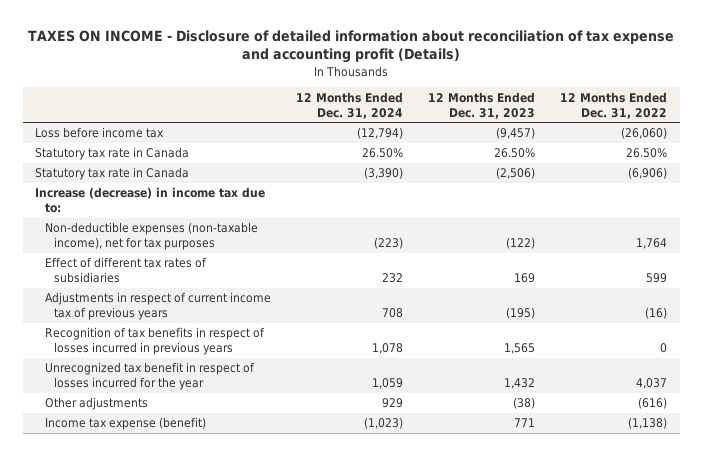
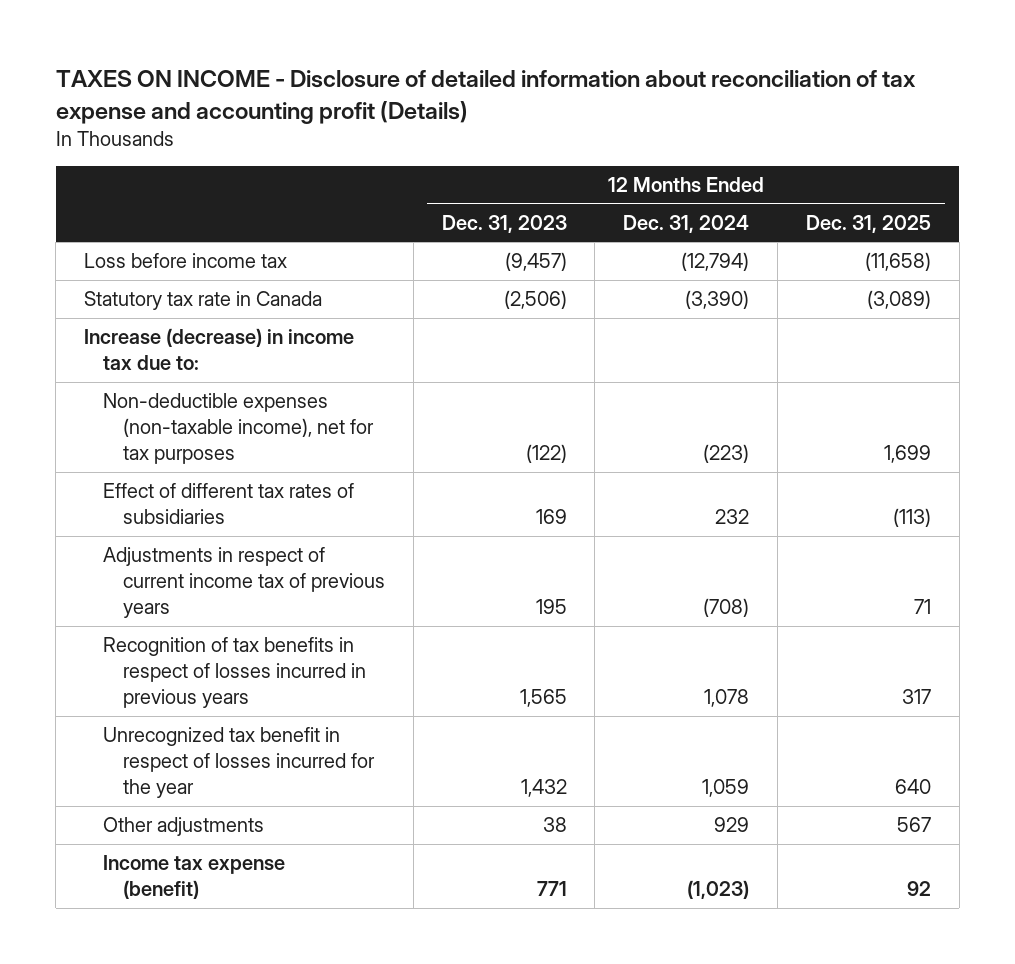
[559,91,667,119] 12 Months Ended Dec. 31, 2022 -> none
none -> [805,214,931,233] Dec. 31, 2025
[35,147,190,161] Statutory tax rate in Canada -> none
[381,308,403,319] 708 -> [703,598,750,618] (708)
[505,307,535,320] (195) -> [535,599,567,615] 195
[512,397,535,410] (38) -> [542,817,567,833] 38

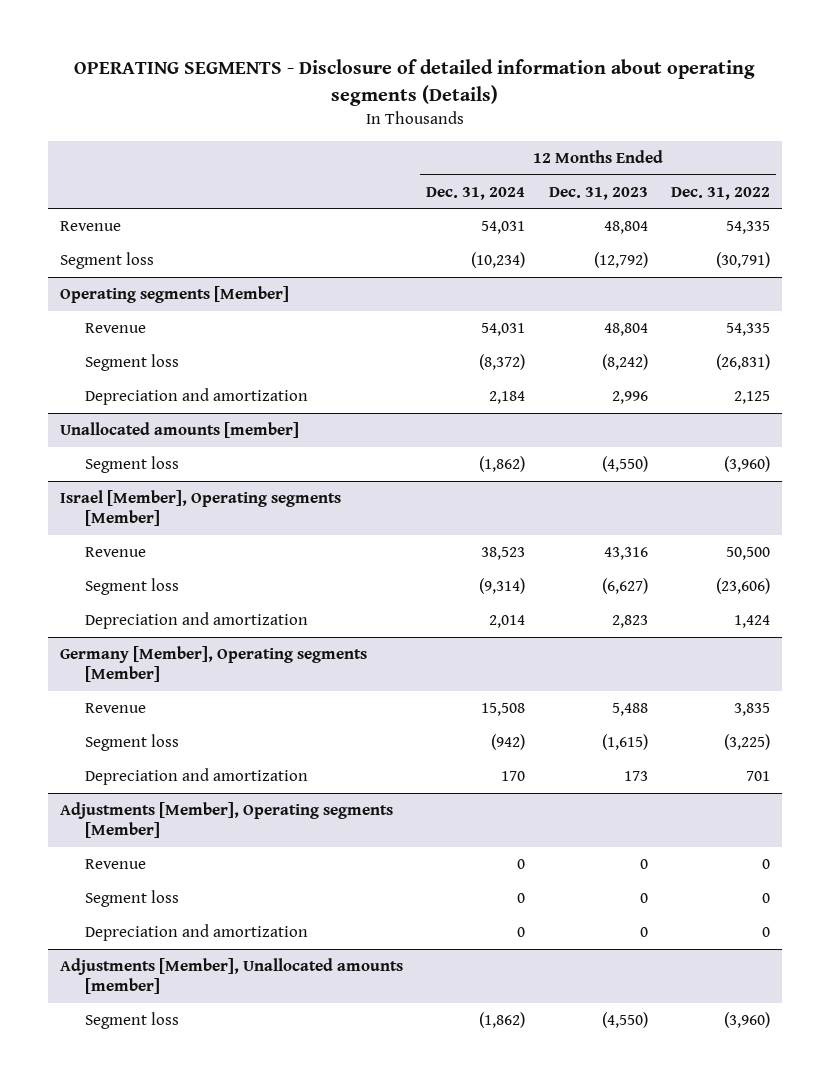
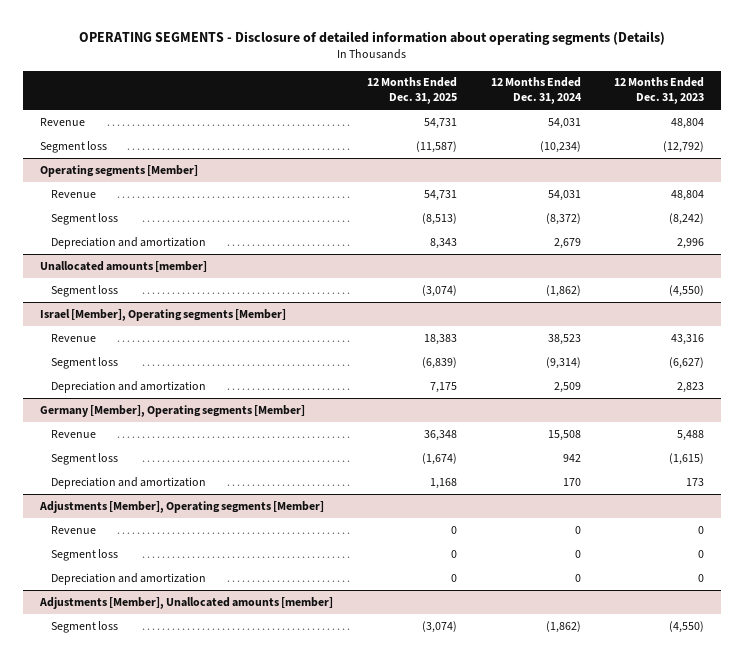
[671,186,771,200] Dec. 31, 2022 -> none
none -> [366,77,457,105] 12 Months Ended Dec. 31, 2025
[489,391,526,405] 2,184 -> [553,237,581,249] 2,679
[489,615,526,629] 2,014 -> [553,381,581,393] 2,509
[491,734,526,751] (942) -> [562,453,581,462] 942

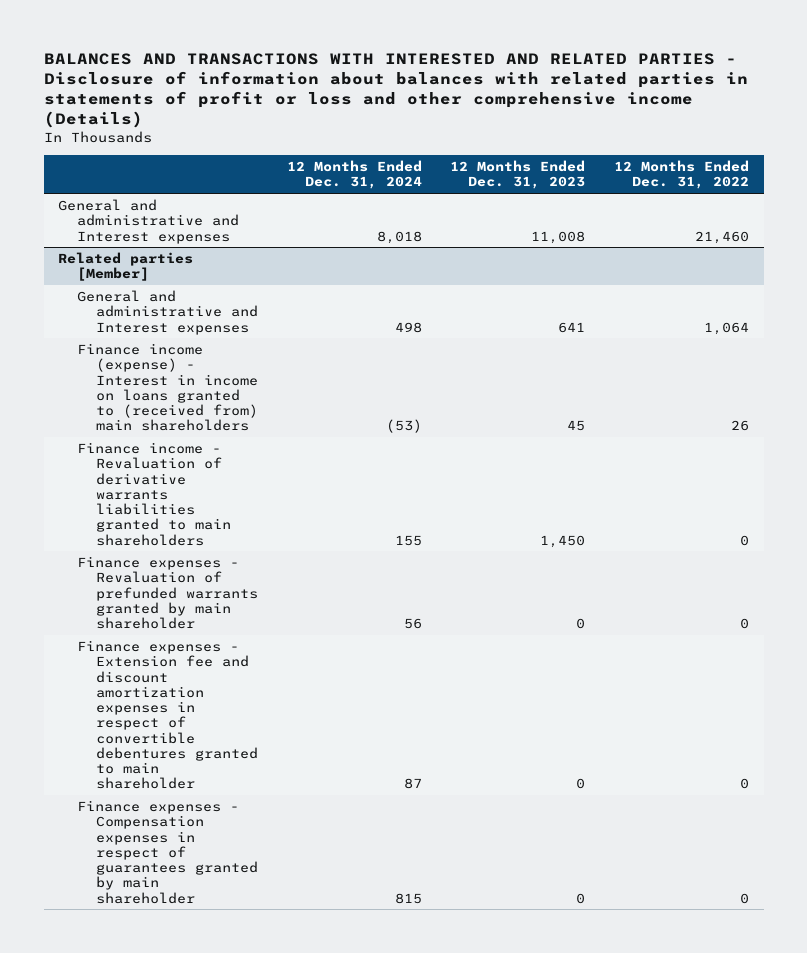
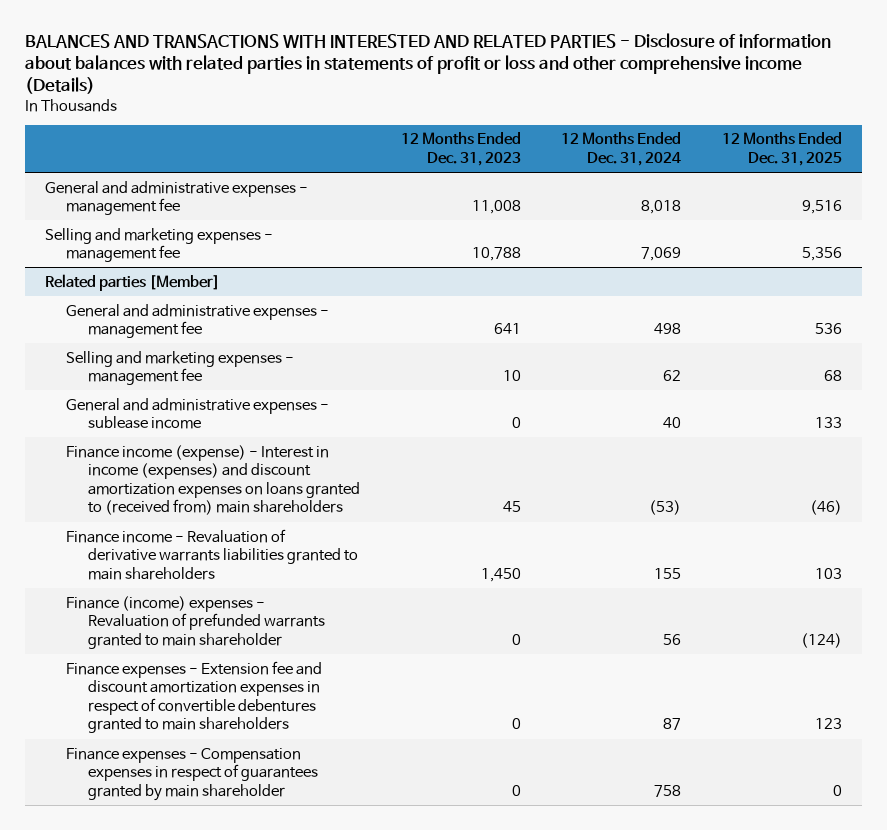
[614,160,750,190] 12 Months Ended Dec. 31, 2022 -> none
none -> [721,132,842,166] 12 Months Ended Dec. 31, 2025
[58,199,239,244] General and administrative and Interest expenses -> [44,180,308,216] General and administrative expenses - management fee
none -> [44,227,273,263] Selling and marketing expenses - management fee
[76,290,258,335] General and administrative and Interest expenses -> [66,303,330,339] General and administrative expenses - management fee
none -> [66,350,295,386] Selling and marketing expenses - management fee
none -> [66,397,330,430] General and administrative expenses - sublease income
[76,343,258,432] Finance income (expense) - Interest in income on loans granted to (received from) main shareholders -> [66,444,360,516] Finance income (expense) - Interest in income (expenses) and discount amortization expenses on loans granted to (received from) main shareholders
[76,556,258,630] Finance expenses - Revaluation of prefunded warrants granted by main shareholder -> [66,595,325,649] Finance (income) expenses - Revaluation of prefunded warrants granted to main shareholder
[76,640,258,790] Finance expenses - Extension fee and discount amortization expenses in respect of convertible debentures granted to main shareholder -> [66,660,323,734] Finance expenses - Extension fee and discount amortization expenses in respect of convertible debentures granted to main shareholders
[394,892,422,904] 815 -> [654,784,682,797] 758

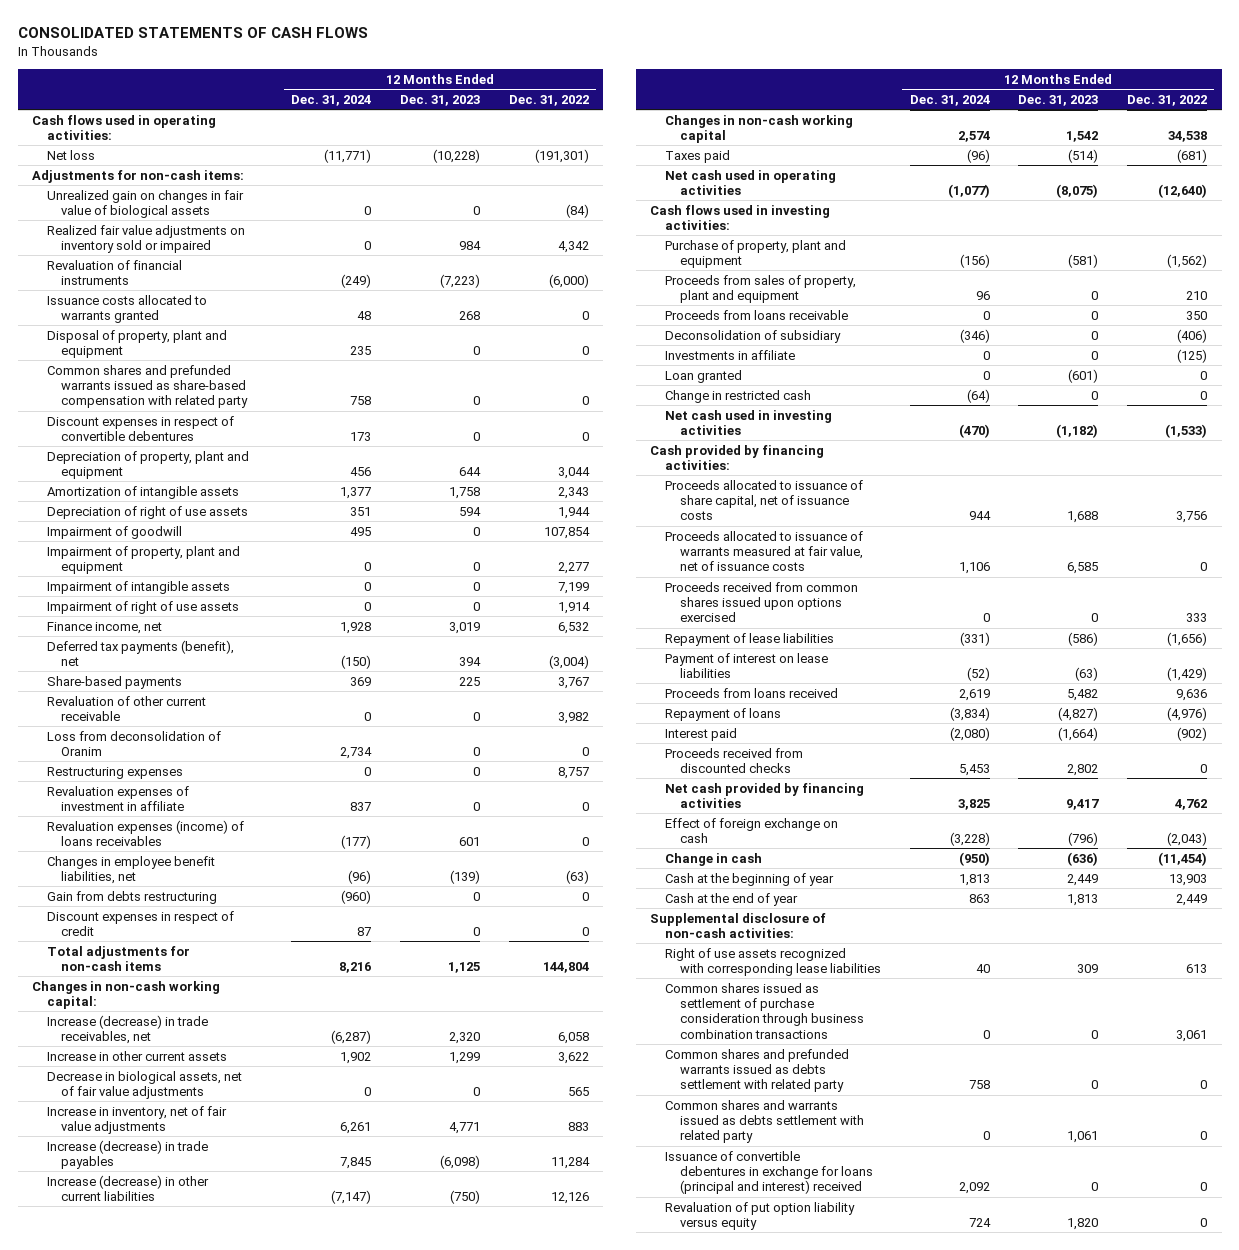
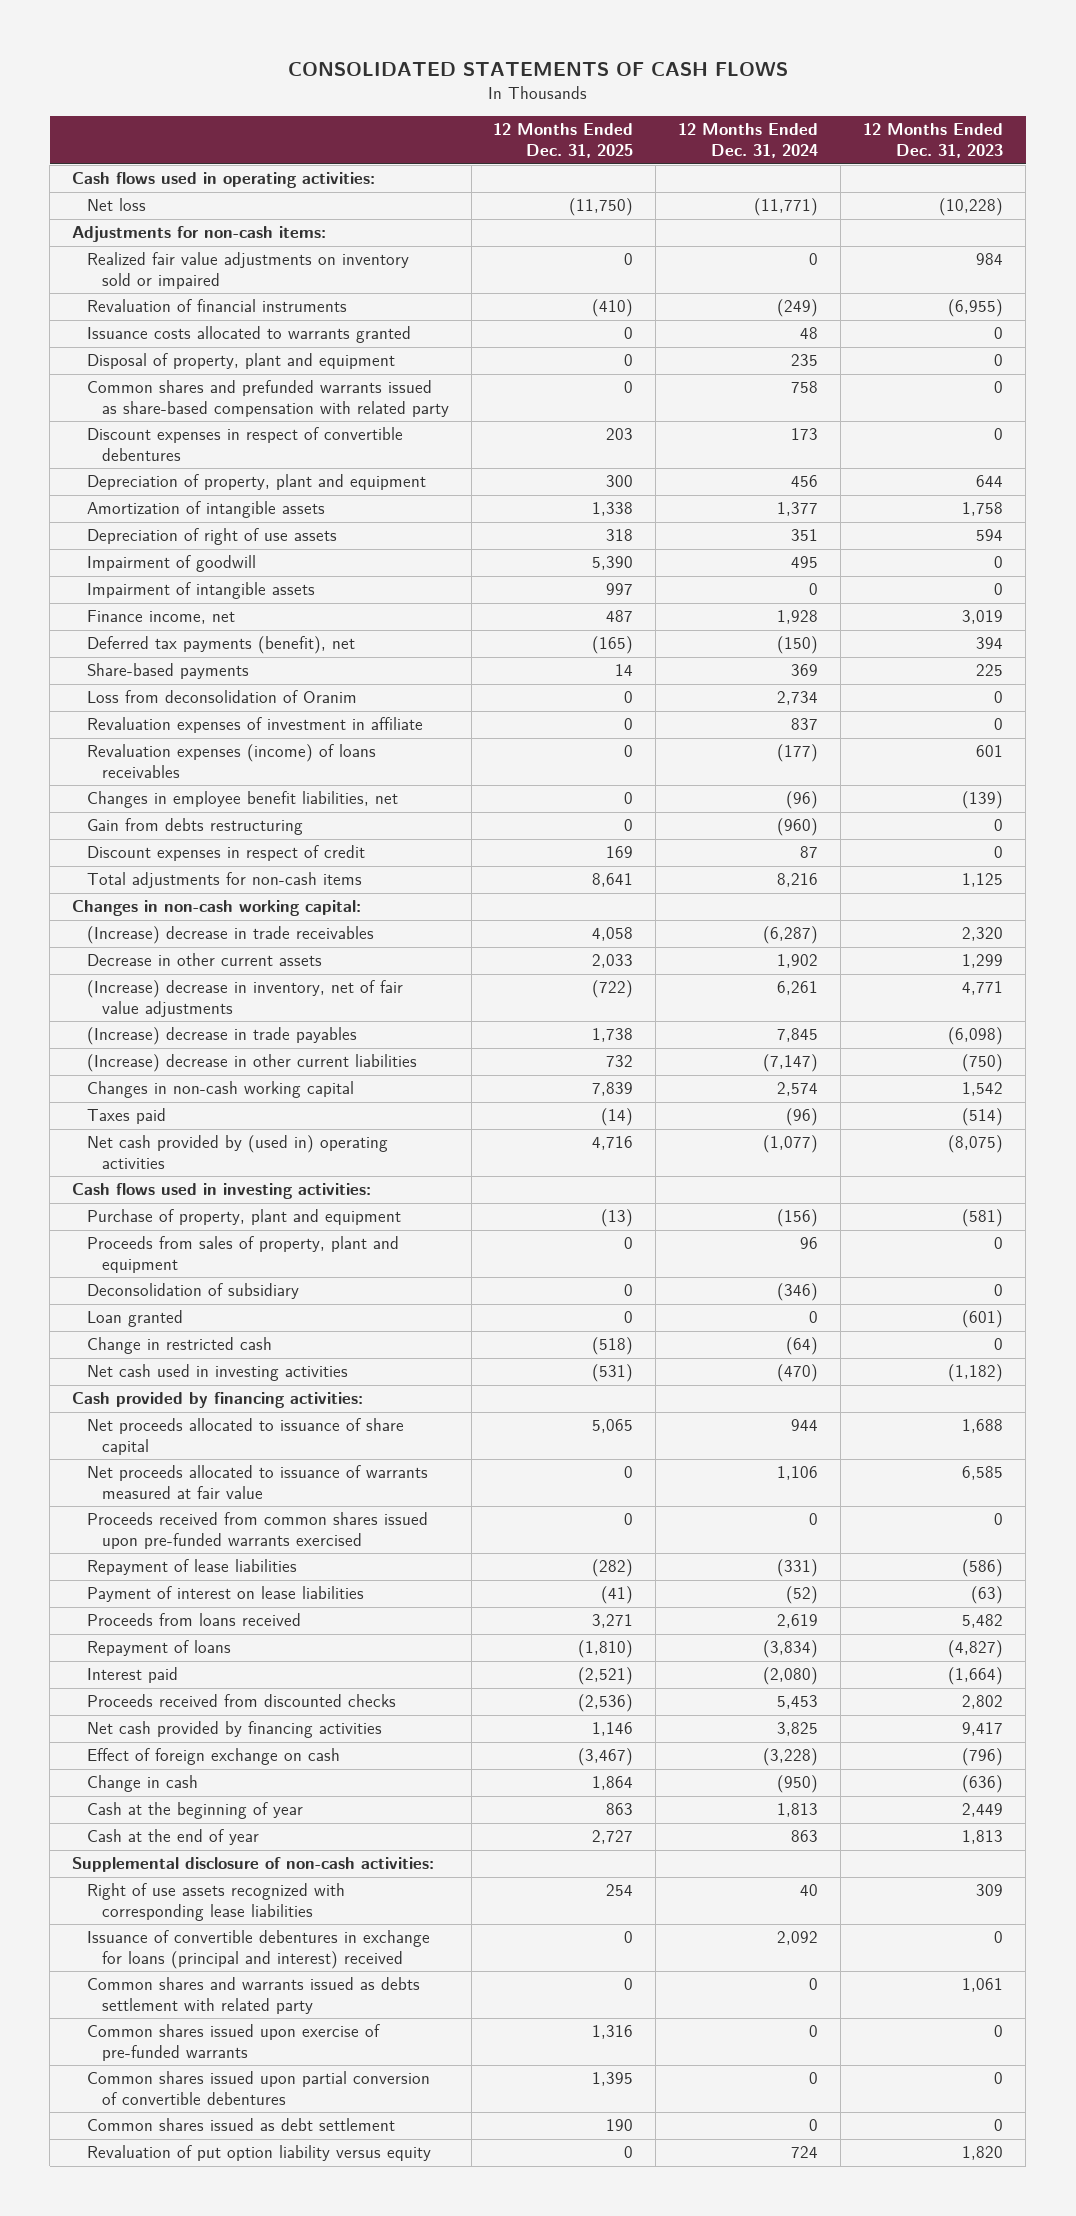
[508,94,589,106] Dec. 31, 2022 -> none
none -> [493,123,634,159] 12 Months Ended Dec. 31, 2025
[46,189,244,219] Unrealized gain on changes in fair value of biological assets -> none
[440,274,481,289] (7,223) -> [948,299,1004,318] (6,955)
[459,311,481,321] 268 -> [994,327,1004,340] 0
[46,545,240,575] Impairment of property, plant and equipment -> none
[46,600,239,614] Impairment of right of use assets -> none
[46,695,206,722] Revaluation of other current receivable -> none
[46,766,183,779] Restructuring expenses -> none
[46,1105,227,1135] Increase in inventory, net of fair value adjustments -> none
[46,1014,208,1045] Increase (decrease) in trade receivables, net -> [86,926,374,945] (Increase) decrease in trade receivables
[46,1050,227,1061] Increase in other current assets -> [86,953,322,967] Decrease in other current assets
[46,1070,242,1100] Decrease in biological assets, net of fair value adjustments -> [86,980,403,1018] (Increase) decrease in inventory, net of fair value adjustments
[364,1087,372,1097] 0 -> [777,981,819,996] 6,261
[473,1087,481,1097] 0 -> [962,981,1004,996] 4,771
[46,1139,208,1170] Increase (decrease) in trade payables -> [86,1027,357,1046] (Increase) decrease in trade payables
[46,1174,209,1202] Increase (decrease) in other current liabilities -> [86,1054,417,1073] (Increase) decrease in other current liabilities
[665,169,837,196] Net cash used in operating activities -> [86,1135,388,1170] Net cash provided by (used in) operating activities
[665,309,849,320] Proceeds from loans receivable -> none
[665,349,796,360] Investments in affiliate -> none
[665,479,864,521] Proceeds allocated to issuance of share capital, net of issuance costs -> [86,1418,404,1456] Net proceeds allocated to issuance of share capital
[665,530,864,572] Proceeds allocated to issuance of warrants measured at fair value, net of issuance costs -> [86,1465,428,1500] Net proceeds allocated to issuance of warrants measured at fair value
[665,581,859,623] Proceeds received from common shares issued upon options exercised -> [86,1512,428,1550] Proceeds received from common shares issued upon pre-funded warrants exercised
[665,982,864,1039] Common shares issued as settlement of purchase consideration through business combination transactions -> none
[665,1048,850,1093] Common shares and prefunded warrants issued as debts settlement with related party -> none
[665,1099,864,1144] Common shares and warrants issued as debts settlement with related party -> [86,1977,420,2015] Common shares and warrants issued as debts settlement with related party
none -> [86,2024,380,2062] Common shares issued upon exercise of pre-funded warrants
none -> [86,2071,430,2106] Common shares issued upon partial conversion of convertible debentures
none -> [86,2118,395,2132] Common shares issued as debt settlement

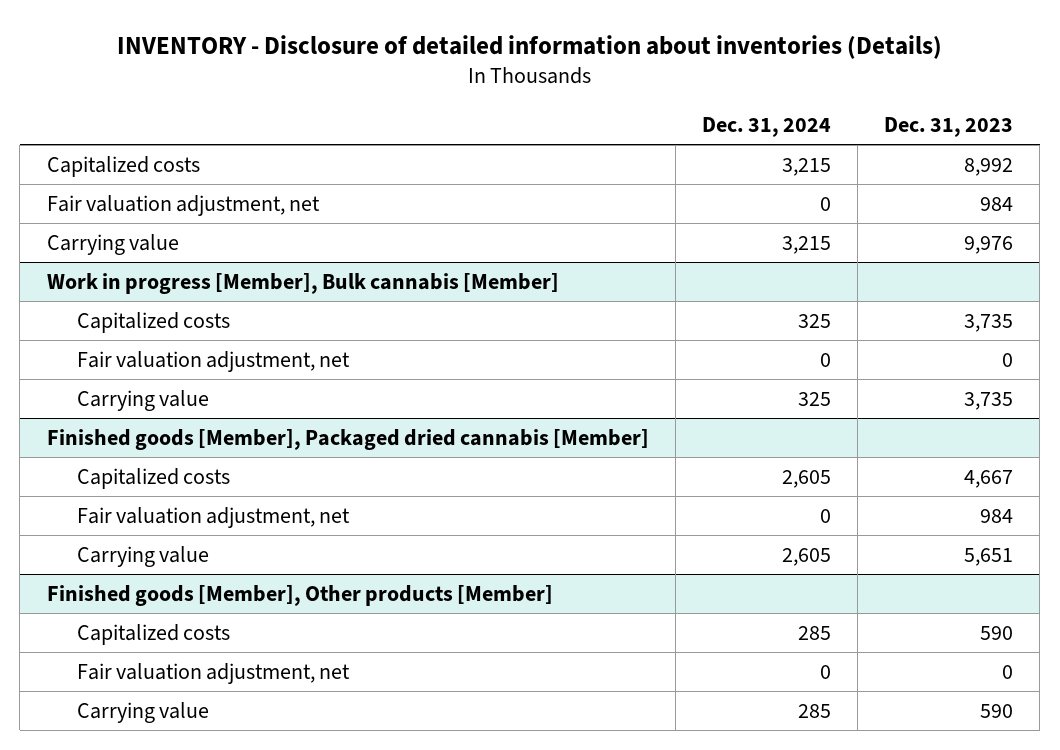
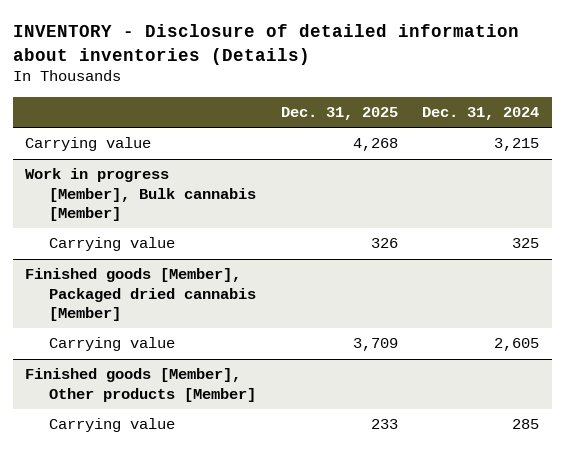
[884,117,1014,138] Dec. 31, 2023 -> none
none -> [280,107,398,121] Dec. 31, 2025
[46,155,200,177] Capitalized costs -> none
[46,194,320,216] Fair valuation adjustment, net -> none
[76,311,230,333] Capitalized costs -> none
[76,350,350,372] Fair valuation adjustment, net -> none
[76,467,230,489] Capitalized costs -> none
[76,506,350,528] Fair valuation adjustment, net -> none
[76,623,230,645] Capitalized costs -> none
[76,662,350,684] Fair valuation adjustment, net -> none

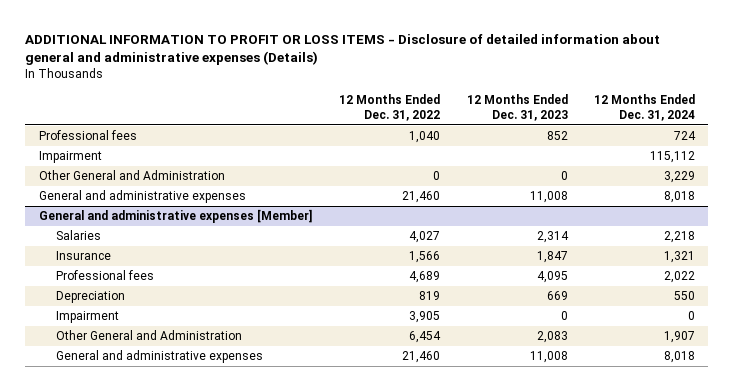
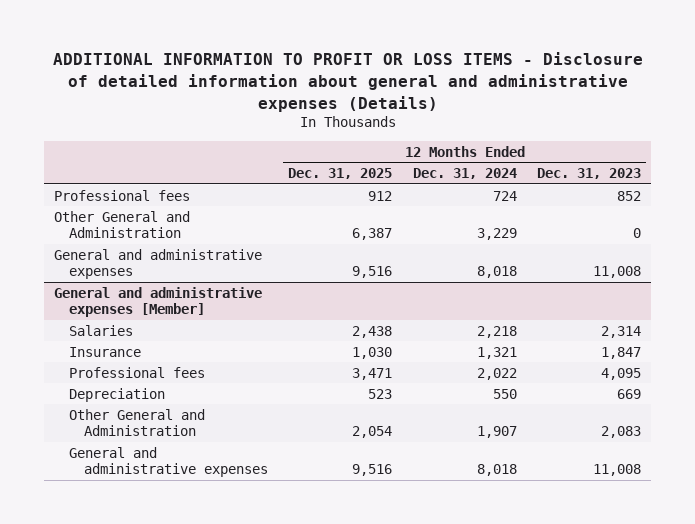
[339,93,441,122] 12 Months Ended Dec. 31, 2022 -> none
none -> [288,168,393,180] Dec. 31, 2025
[38,151,102,164] Impairment -> none
[56,311,120,324] Impairment -> none

